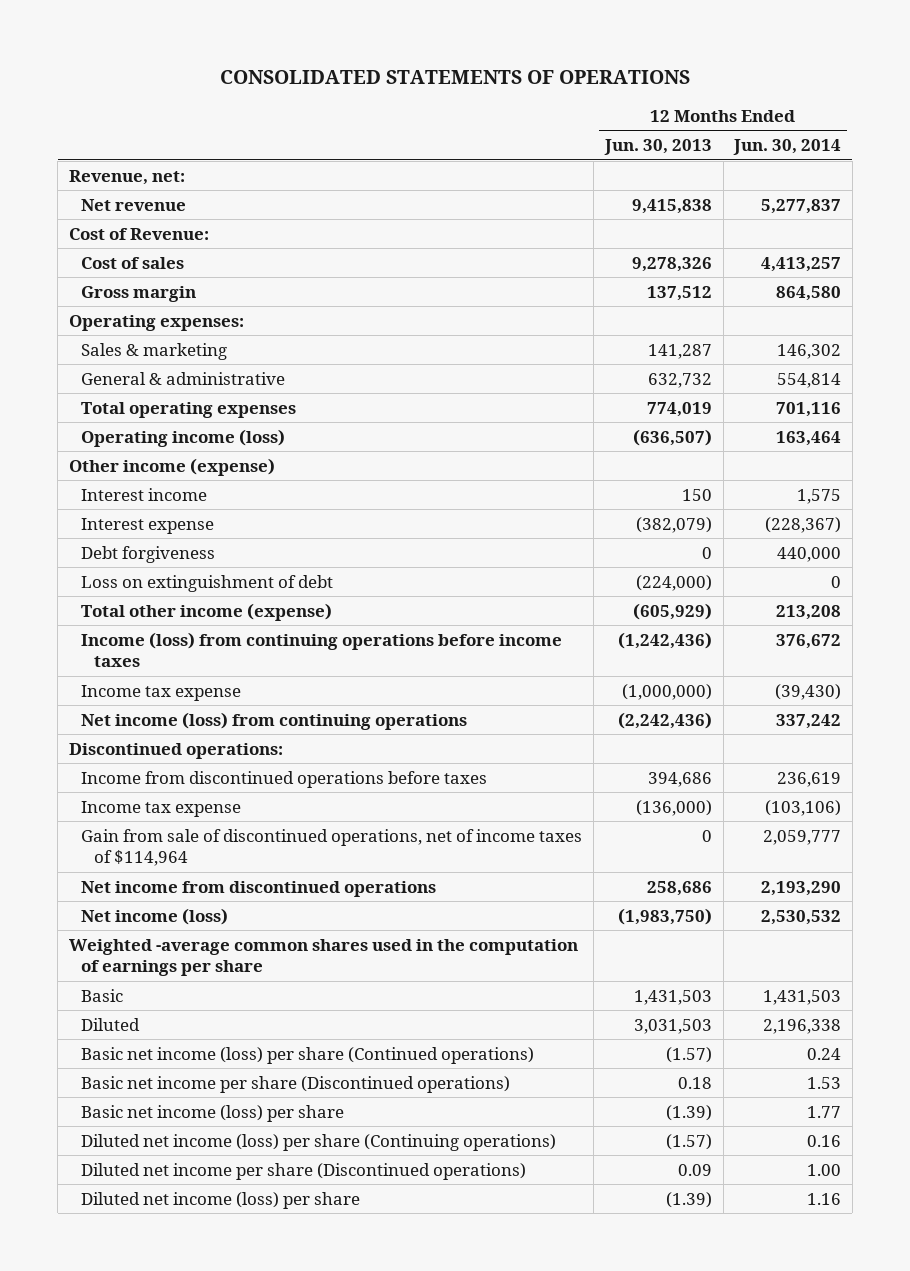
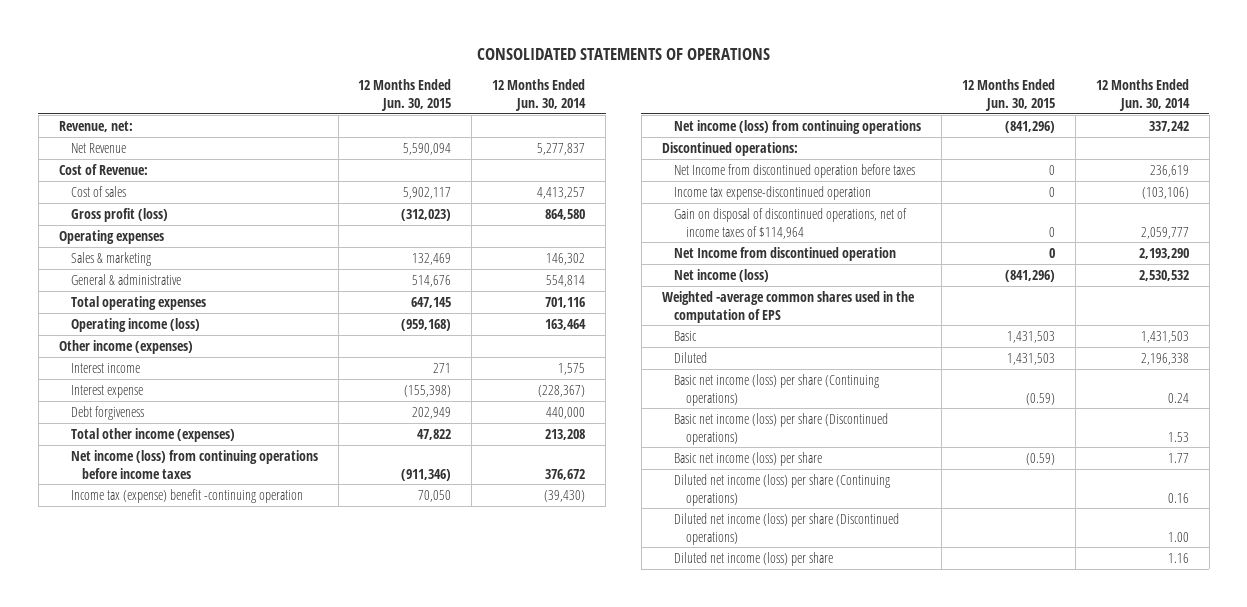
[603,139,712,156] Jun. 30, 2013 -> none
none -> [358,79,452,111] 12 Months Ended Jun. 30, 2015
[81,198,187,211] Net revenue -> [70,142,126,153] Net Revenue
[81,285,197,302] Gross margin -> [70,207,168,222] Gross profit (loss)
[69,314,245,331] Operating expenses: -> [58,229,164,244] Operating expenses
[69,457,276,476] Other income (expense) -> [58,339,193,354] Other income (expenses)
[81,574,334,592] Loss on extinguishment of debt -> none
[81,602,333,621] Total other income (expense) -> [70,427,235,442] Total other income (expenses)
[81,631,563,668] Income (loss) from continuing operations before income taxes -> [70,449,318,479] Net income (loss) from continuing operations before income taxes
[81,684,242,701] Income tax expense -> [70,488,303,503] Income tax (expense) benefit -continuing operation
[81,770,488,788] Income from discontinued operations before taxes -> [673,163,915,178] Net Income from discontinued operation before taxes
[81,800,242,817] Income tax expense -> [673,185,871,200] Income tax expense-discontinued operation
[81,828,583,867] Gain from sale of discontinued operations, net of income taxes of $114,964 -> [673,207,907,239] Gain on disposal of discontinued operations, net of income taxes of $114,964
[81,880,437,897] Net income from discontinued operations -> [673,246,896,261] Net Income from discontinued operation
[69,938,579,977] Weighted -average common shares used in the computation of earnings per share -> [661,290,915,323] Weighted -average common shares used in the computation of EPS
[81,1046,535,1064] Basic net income (loss) per share (Continued operations) -> [673,373,879,406] Basic net income (loss) per share (Continuing operations)
[81,1075,511,1093] Basic net income per share (Discontinued operations) -> [673,412,888,445] Basic net income (loss) per share (Discontinued operations)
[81,1162,527,1180] Diluted net income per share (Discontinued operations) -> [673,512,899,545] Diluted net income (loss) per share (Discontinued operations)

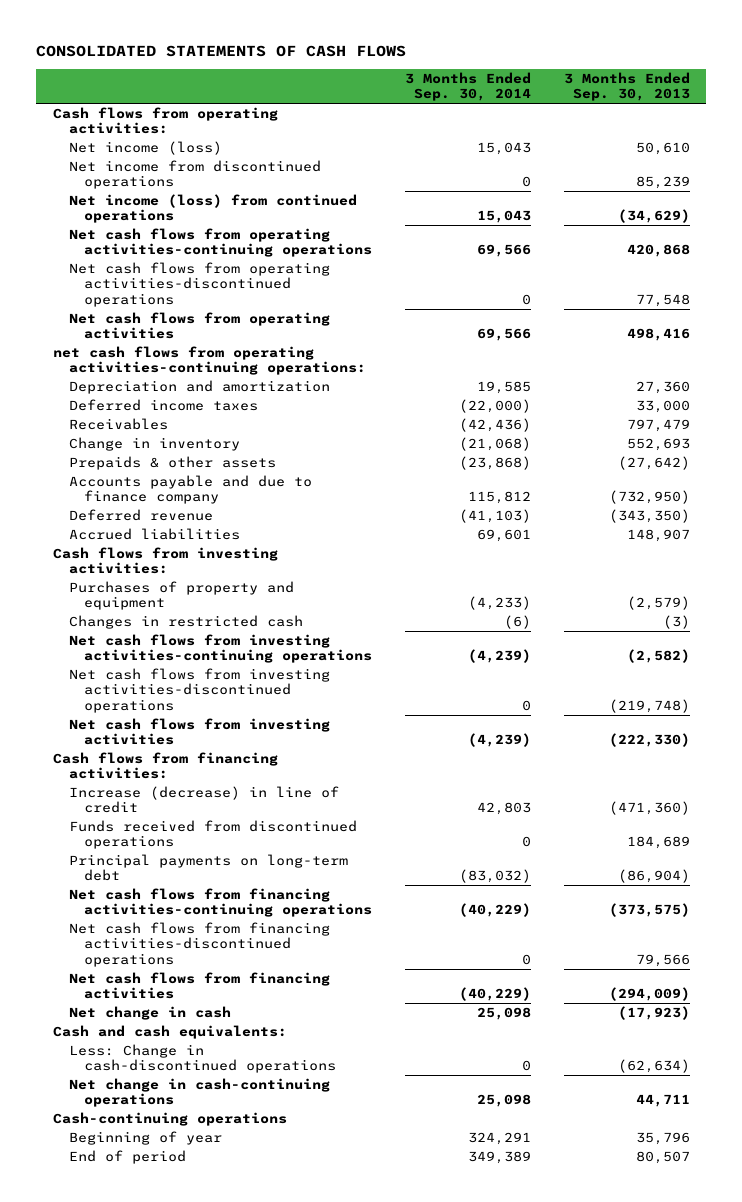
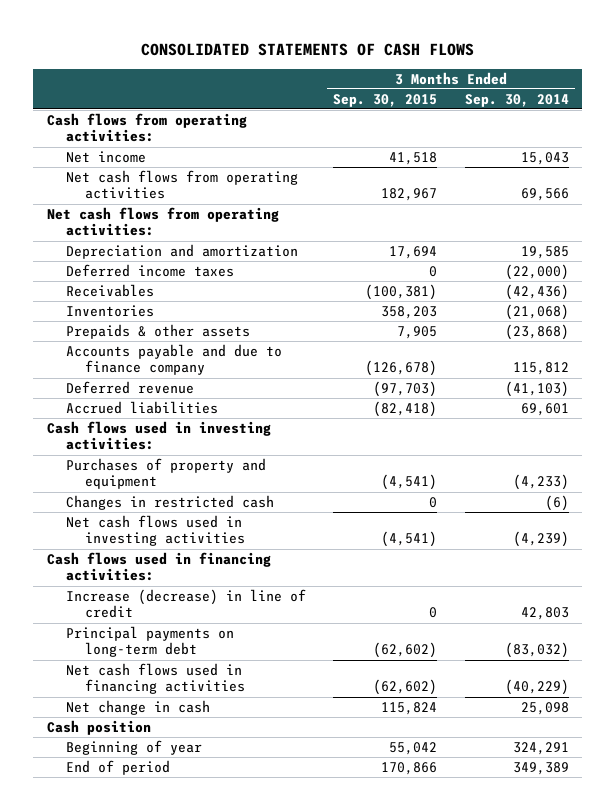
[563,71,690,102] 3 Months Ended Sep. 30, 2013 -> none
none -> [333,93,438,107] Sep. 30, 2015
[68,159,321,190] Net income from discontinued operations -> none
[68,193,357,224] Net income (loss) from continued operations -> none
[68,227,373,258] Net cash flows from operating activities-continuing operations -> none
[68,261,330,307] Net cash flows from operating activities-discontinued operations -> none
[68,140,222,155] Net income (loss) -> [66,150,147,163] Net income
[52,345,366,376] net cash flows from operating activities-continuing operations: -> [46,206,279,237] Net cash flows from operating activities:
[68,436,240,451] Change in inventory -> [66,304,155,317] Inventories
[52,546,278,575] Cash flows from investing activities: -> [46,420,271,451] Cash flows used in investing activities:
[68,633,373,664] Net cash flows from investing activities-continuing operations -> none
[68,667,330,713] Net cash flows from investing activities-discontinued operations -> none
[68,717,330,746] Net cash flows from investing activities -> [66,514,246,547] Net cash flows used in investing activities
[52,751,278,780] Cash flows from financing activities: -> [46,551,271,582] Cash flows used in financing activities:
[68,819,357,850] Funds received from discontinued operations -> none
[68,887,373,918] Net cash flows from financing activities-continuing operations -> none
[68,921,330,967] Net cash flows from financing activities-discontinued operations -> none
[68,971,330,1000] Net cash flows from financing activities -> [66,662,246,695] Net cash flows used in financing activities
[52,1024,287,1039] Cash and cash equivalents: -> none
[68,1043,337,1074] Less: Change in cash-discontinued operations -> none
[68,1077,330,1108] Net change in cash-continuing operations -> none
[52,1111,287,1126] Cash-continuing operations -> [46,719,151,735] Cash position

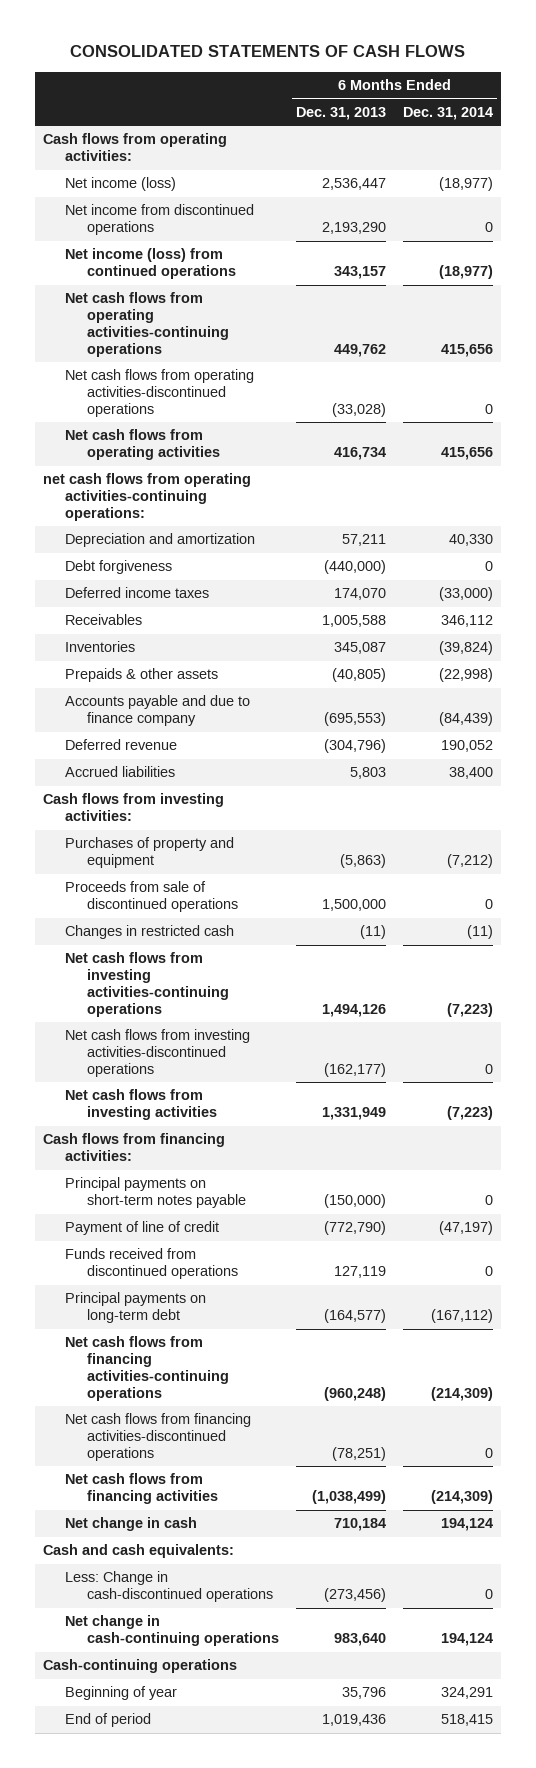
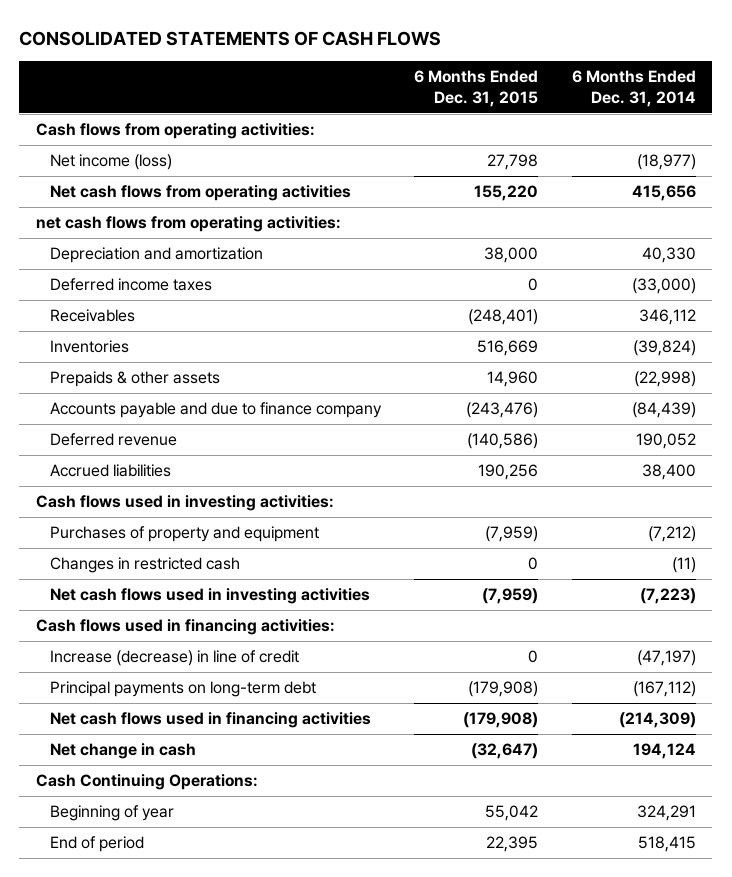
[296,106,387,120] Dec. 31, 2013 -> none
none -> [414,70,539,108] 6 Months Ended Dec. 31, 2015
[65,204,255,236] Net income from discontinued operations -> none
[65,248,237,280] Net income (loss) from continued operations -> none
[65,292,230,357] Net cash flows from operating activities-continuing operations -> none
[65,369,255,418] Net cash flows from operating activities-discontinued operations -> none
[43,473,252,522] net cash flows from operating activities-continuing operations: -> [36,216,342,233] net cash flows from operating activities:
[65,560,173,575] Debt forgiveness -> none
[43,793,225,822] Cash flows from investing activities: -> [36,495,335,512] Cash flows used in investing activities:
[65,881,239,913] Proceeds from sale of discontinued operations -> none
[65,952,230,1017] Net cash flows from investing activities-continuing operations -> none
[65,1029,251,1078] Net cash flows from investing activities-discontinued operations -> none
[65,1177,247,1209] Principal payments on short-term notes payable -> none
[65,1248,239,1280] Funds received from discontinued operations -> none
[65,1089,218,1121] Net cash flows from investing activities -> [50,588,371,605] Net cash flows used in investing activities
[43,1133,226,1162] Cash flows from financing activities: -> [36,619,336,636] Cash flows used in financing activities:
[65,1221,220,1236] Payment of line of credit -> [50,650,300,667] Increase (decrease) in line of credit
[65,1336,230,1401] Net cash flows from financing activities-continuing operations -> none
[65,1413,252,1462] Net cash flows from financing activities-discontinued operations -> none
[65,1473,219,1505] Net cash flows from financing activities -> [50,712,372,729] Net cash flows used in financing activities
[43,1544,235,1559] Cash and cash equivalents: -> none
[65,1571,274,1603] Less: Change in cash-discontinued operations -> none
[65,1615,280,1647] Net change in cash-continuing operations -> none
[43,1659,238,1674] Cash-continuing operations -> [36,774,259,791] Cash Continuing Operations:

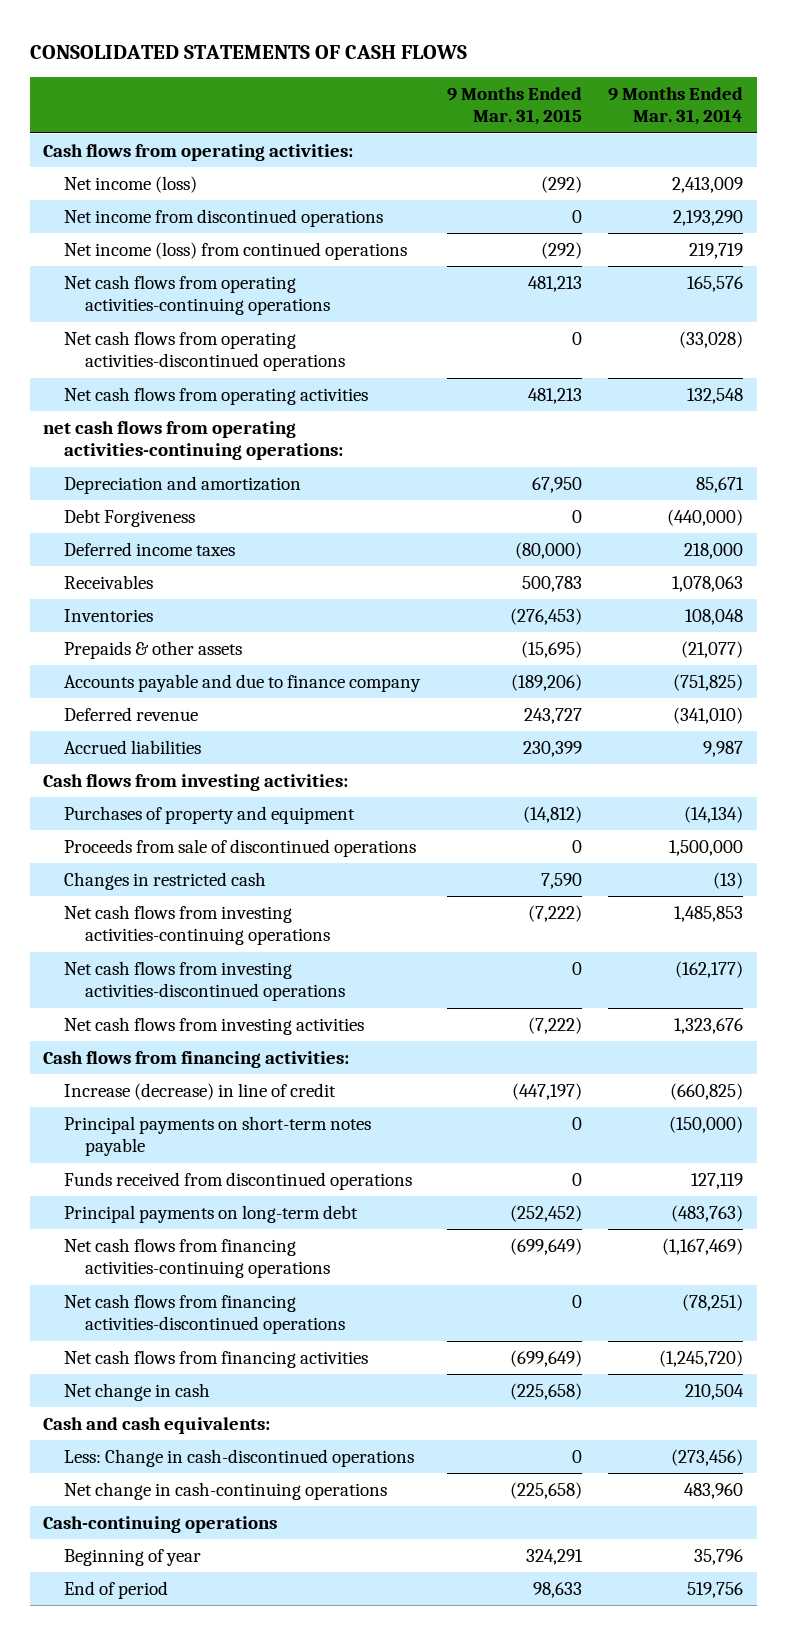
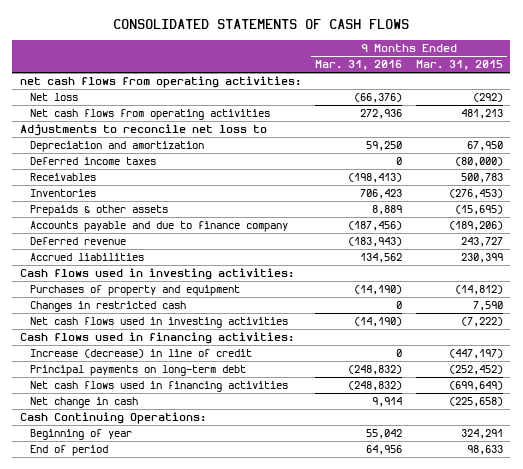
[608,86,744,126] 9 Months Ended Mar. 31, 2014 -> none
none -> [314,60,402,71] Mar. 31, 2016
[63,208,383,227] Net income from discontinued operations -> none
[63,241,407,260] Net income (loss) from continued operations -> none
[63,274,330,316] Net cash flows from operating activities-continuing operations -> none
[63,330,345,372] Net cash flows from operating activities-discontinued operations -> none
[43,143,354,161] Cash flows from operating activities: -> [19,76,301,89] net cash flows from operating activities:
[63,175,197,193] Net income (loss) -> [30,93,79,102] Net loss
[43,420,343,461] net cash flows from operating activities-continuing operations: -> [19,124,267,137] Adjustments to reconcile net loss to
[63,508,195,527] Debt Forgiveness -> none
[43,773,349,791] Cash flows from investing activities: -> [19,268,294,281] Cash flows used in investing activities:
[63,838,416,857] Proceeds from sale of discontinued operations -> none
[63,904,330,946] Net cash flows from investing activities-continuing operations -> none
[63,960,345,1002] Net cash flows from investing activities-discontinued operations -> none
[63,1016,364,1035] Net cash flows from investing activities -> [30,317,289,329] Net cash flows used in investing activities
[43,1050,350,1068] Cash flows from financing activities: -> [19,332,294,345] Cash flows used in financing activities:
[63,1115,371,1157] Principal payments on short-term notes payable -> none
[63,1171,412,1190] Funds received from discontinued operations -> none
[63,1237,330,1279] Net cash flows from financing activities-continuing operations -> none
[63,1293,345,1335] Net cash flows from financing activities-discontinued operations -> none
[63,1349,368,1368] Net cash flows from financing activities -> [30,381,289,393] Net cash flows used in financing activities
[43,1416,271,1434] Cash and cash equivalents: -> none
[63,1448,414,1467] Less: Change in cash-discontinued operations -> none
[63,1481,387,1500] Net change in cash-continuing operations -> none
[43,1515,278,1533] Cash-continuing operations -> [19,412,206,425] Cash Continuing Operations:

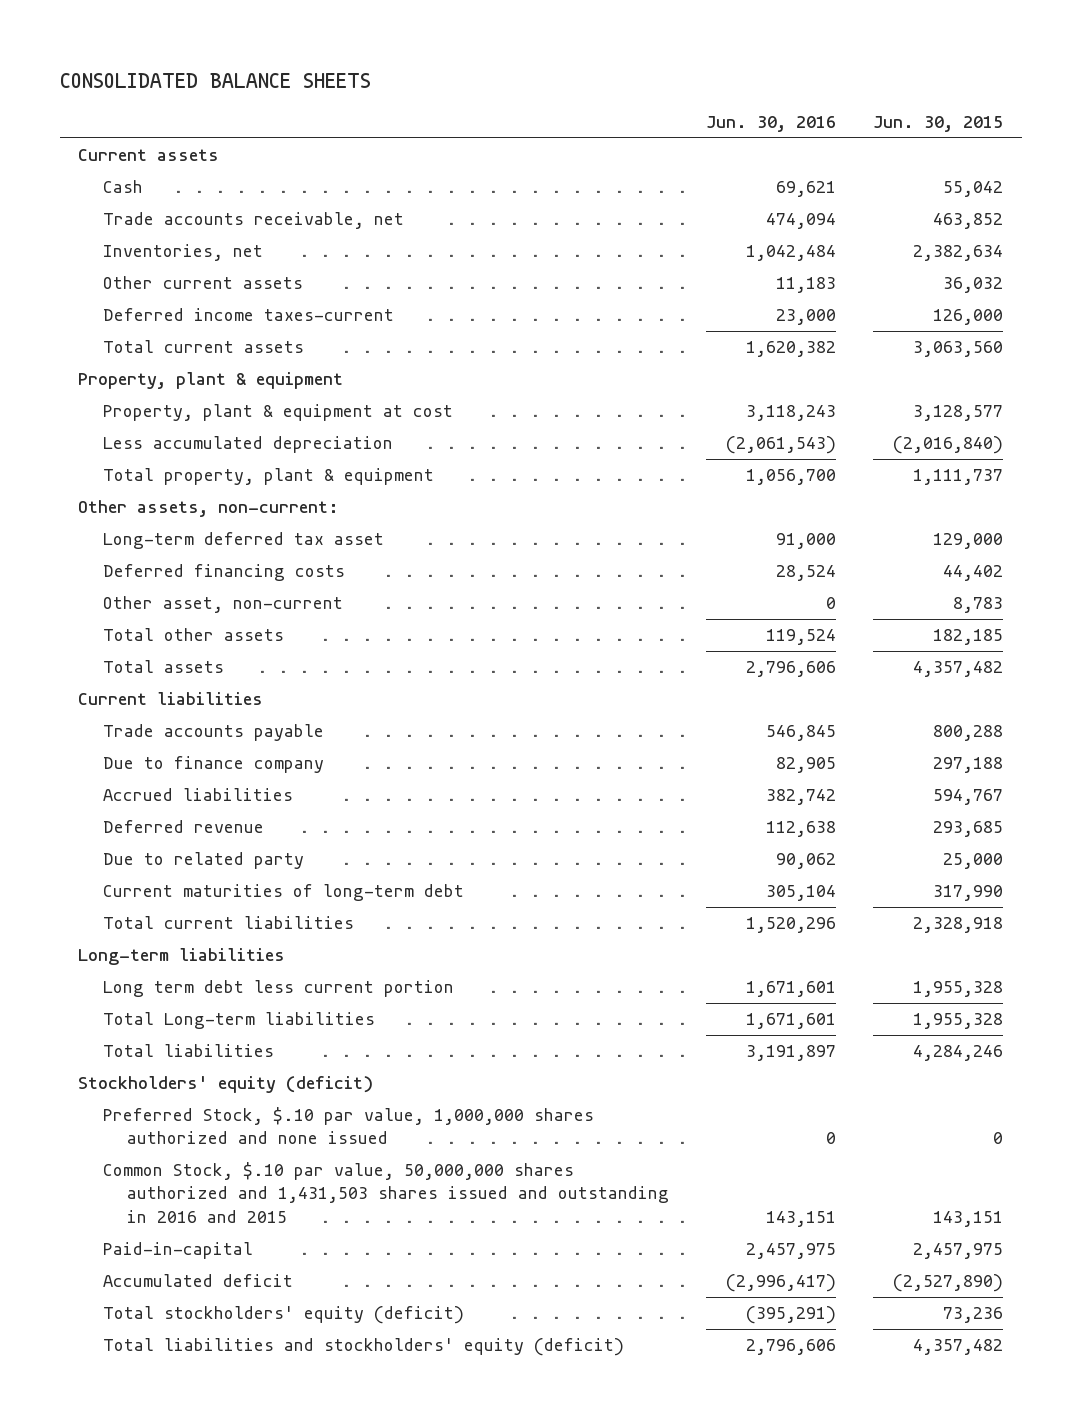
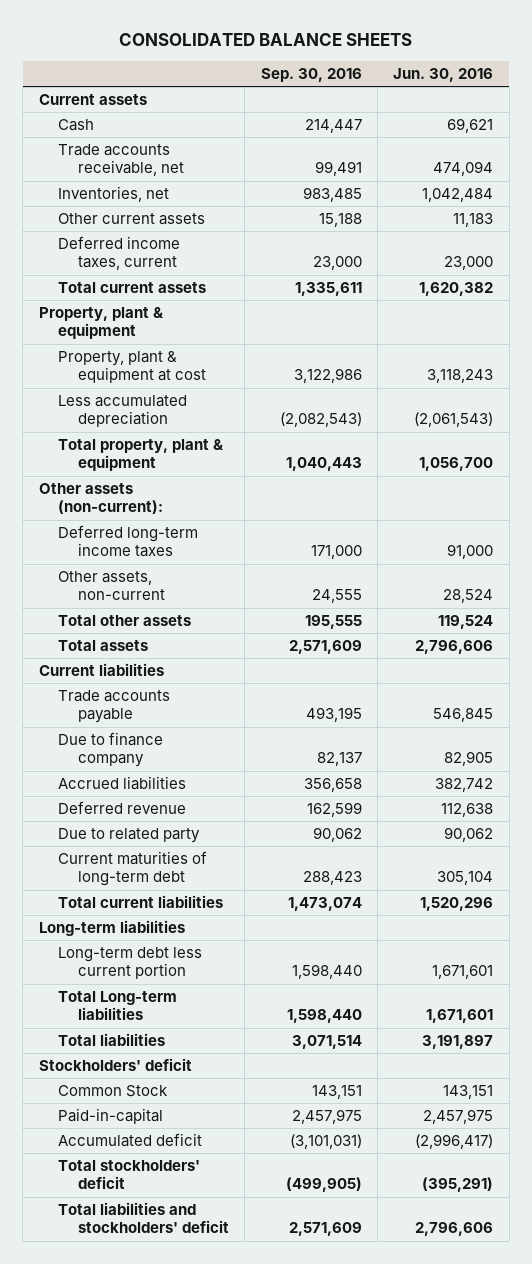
[873,116,1004,133] Jun. 30, 2015 -> none
none -> [260,67,362,82] Sep. 30, 2016
[102,308,394,322] Deferred income taxes-current -> [58,236,181,271] Deferred income taxes, current
[102,564,345,582] Deferred financing costs -> none
[78,500,340,518] Other assets, non-current: -> [38,483,164,515] Other assets (non-current):
[102,532,384,550] Long-term deferred tax asset -> [58,525,199,558] Deferred long-term income taxes
[102,596,343,614] Other asset, non-current -> [58,571,165,601] Other assets, non-current
[826,597,837,610] 0 -> [443,589,494,604] 28,524
[102,980,454,998] Long term debt less current portion -> [58,947,203,980] Long-term debt less current portion
[102,1107,594,1145] Preferred Stock, $.10 par value, 1,000,000 shares authorized and none issued -> none
[78,1076,374,1094] Stockholders' equity (deficit) -> [38,1058,192,1072] Stockholders' deficit
[102,1162,670,1223] Common Stock, $.10 par value, 50,000,000 shares authorized and 1,431,503 shares issued and outstanding in 2016 and 2015 -> [58,1085,169,1098] Common Stock
[102,1306,464,1325] Total stockholders' equity (deficit) -> [58,1160,201,1190] Total stockholders' deficit
[102,1338,624,1357] Total liabilities and stockholders' equity (deficit) -> [58,1202,229,1234] Total liabilities and stockholders' deficit

